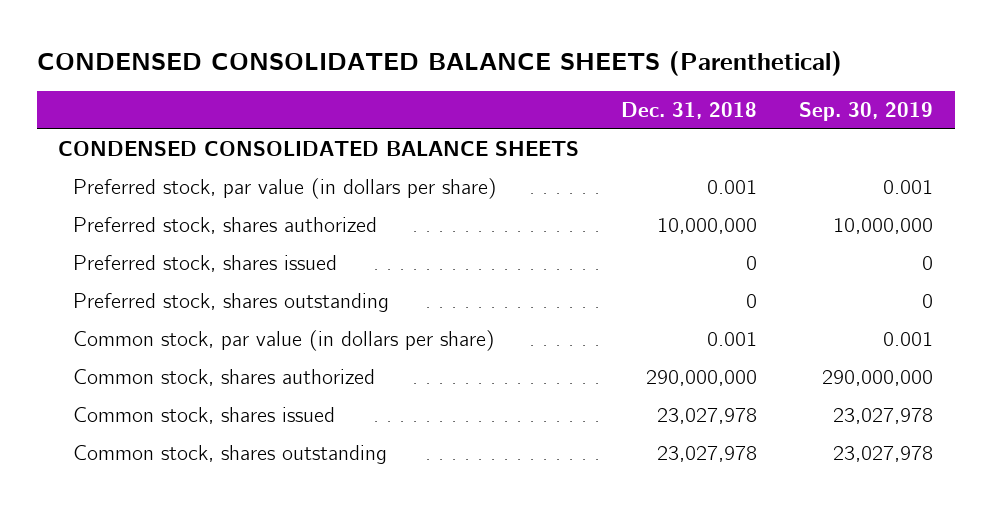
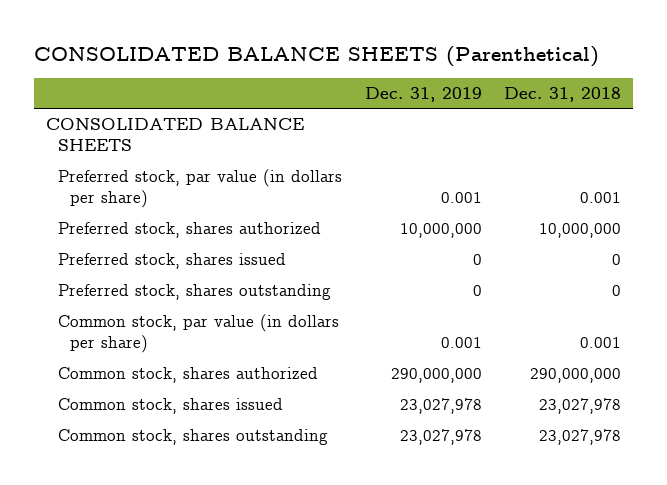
[37,51,843,77] CONDENSED CONSOLIDATED BALANCE SHEETS (Parenthetical) -> [34,45,600,67] CONSOLIDATED BALANCE SHEETS (Parenthetical)
[799,102,934,122] Sep. 30, 2019 -> none
none -> [364,86,482,102] Dec. 31, 2019
[58,141,580,157] CONDENSED CONSOLIDATED BALANCE SHEETS -> [45,118,304,152] CONSOLIDATED BALANCE SHEETS

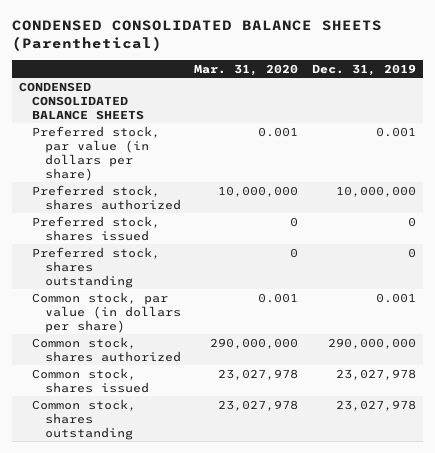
[34,45,600,67] CONSOLIDATED BALANCE SHEETS (Parenthetical) -> [12,20,383,52] CONDENSED CONSOLIDATED BALANCE SHEETS (Parenthetical)
[504,86,622,102] Dec. 31, 2018 -> none
none -> [194,63,299,76] Mar. 31, 2020
[45,118,304,152] CONSOLIDATED BALANCE SHEETS -> [19,81,144,120] CONDENSED CONSOLIDATED BALANCE SHEETS

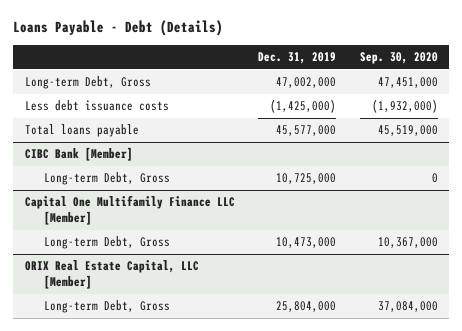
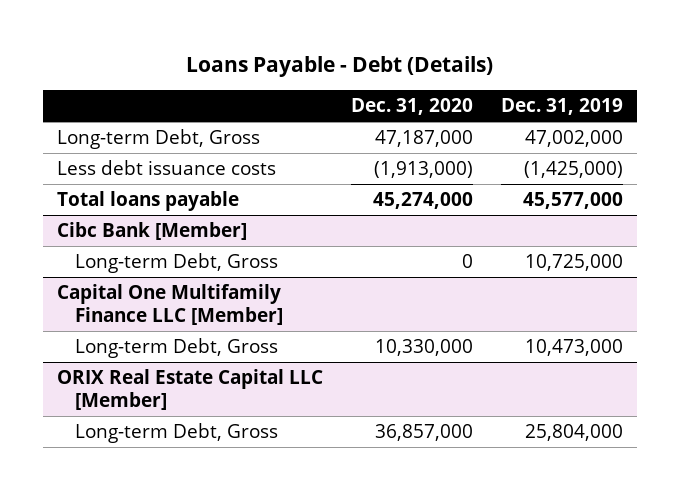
[359,52,438,65] Sep. 30, 2020 -> none
none -> [350,98,473,116] Dec. 31, 2020
[24,147,133,162] CIBC Bank [Member] -> [57,222,248,241] Cibc Bank [Member]
[24,260,199,290] ORIX Real Estate Capital, LLC [Member] -> [57,369,324,410] ORIX Real Estate Capital LLC [Member]

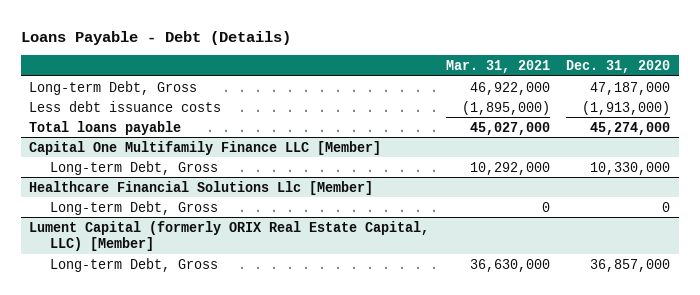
[500,98,623,116] Dec. 31, 2019 -> none
none -> [445,59,550,73] Mar. 31, 2021
[57,222,248,241] Cibc Bank [Member] -> none
[75,253,279,274] Long-term Debt, Gross -> none
none -> [29,180,374,195] Healthcare Financial Solutions Llc [Member]
none -> [50,200,219,215] Long-term Debt, Gross
[57,369,324,410] ORIX Real Estate Capital LLC [Member] -> [29,220,430,251] Lument Capital (formerly ORIX Real Estate Capital, LLC) [Member]

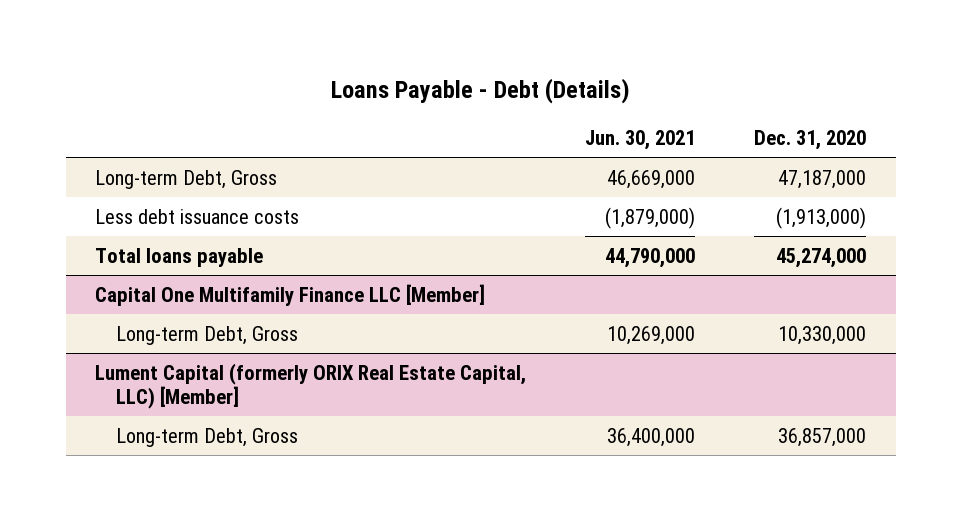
[445,59,550,73] Mar. 31, 2021 -> none
none -> [585,130,696,151] Jun. 30, 2021
[29,180,374,195] Healthcare Financial Solutions Llc [Member] -> none
[50,200,219,215] Long-term Debt, Gross -> none

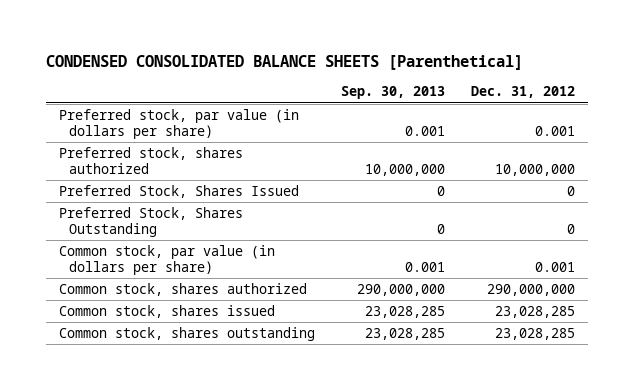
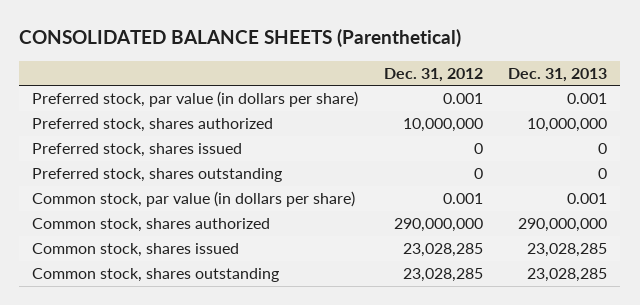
[45,54,523,70] CONDENSED CONSOLIDATED BALANCE SHEETS [Parenthetical] -> [19,29,462,48] CONSOLIDATED BALANCE SHEETS (Parenthetical)
[340,86,445,100] Sep. 30, 2013 -> none
none -> [508,67,608,82] Dec. 31, 2013
[58,185,299,199] Preferred Stock, Shares Issued -> [32,143,243,158] Preferred stock, shares issued
[58,207,243,237] Preferred Stock, Shares Outstanding -> [32,168,283,183] Preferred stock, shares outstanding

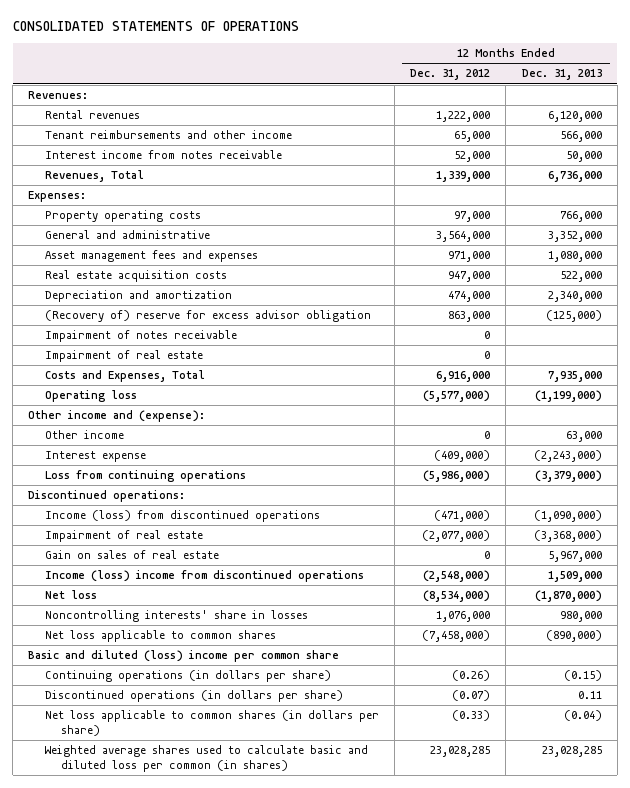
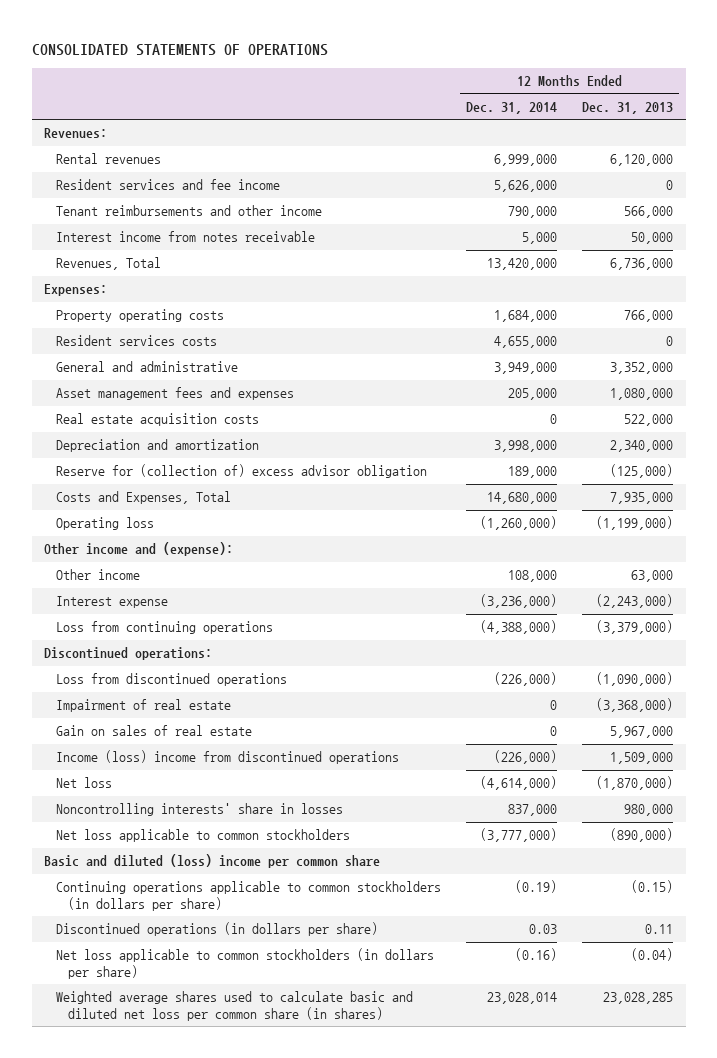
[410,69,491,81] Dec. 31, 2012 -> none
none -> [466,101,558,114] Dec. 31, 2014
none -> [55,179,280,191] Resident services and fee income
none -> [55,335,217,347] Resident services costs
[44,330,237,343] Impairment of notes receivable -> none
[44,350,203,363] Impairment of real estate -> none
[44,310,371,323] (Recovery of) reserve for excess advisor obligation -> [55,464,427,479] Reserve for (collection of) excess advisor obligation
[44,510,320,523] Income (loss) from discontinued operations -> [55,673,287,687] Loss from discontinued operations
[44,630,276,643] Net loss applicable to common shares -> [55,829,350,843] Net loss applicable to common stockholders
[44,670,331,683] Continuing operations (in dollars per share) -> [55,881,441,911] Continuing operations applicable to common stockholders (in dollars per share)
[44,710,379,736] Net loss applicable to common shares (in dollars per share) -> [55,948,434,979] Net loss applicable to common stockholders (in dollars per share)
[44,745,368,772] Weighted average shares used to calculate basic and diluted loss per common (in shares) -> [55,991,413,1021] Weighted average shares used to calculate basic and diluted net loss per common share (in shares)

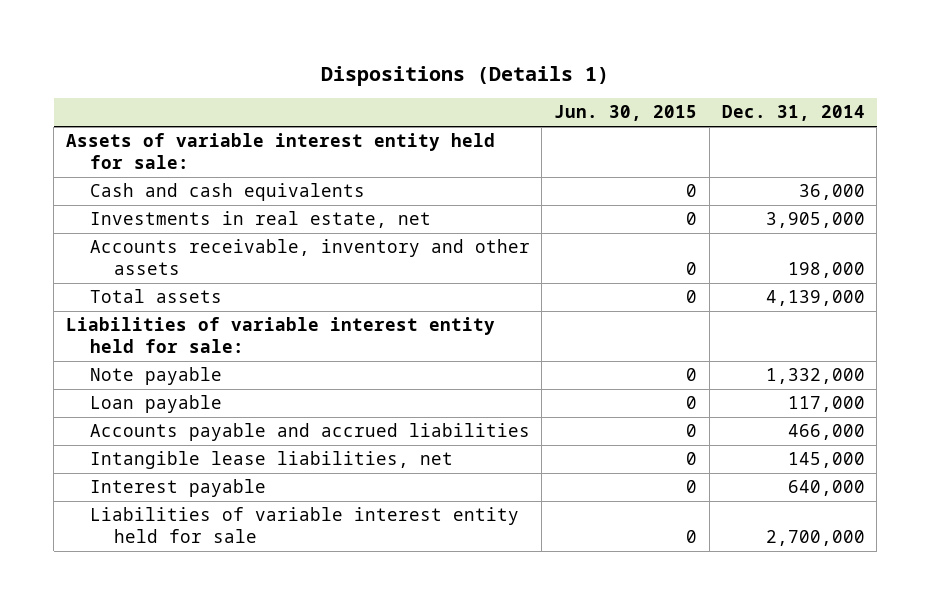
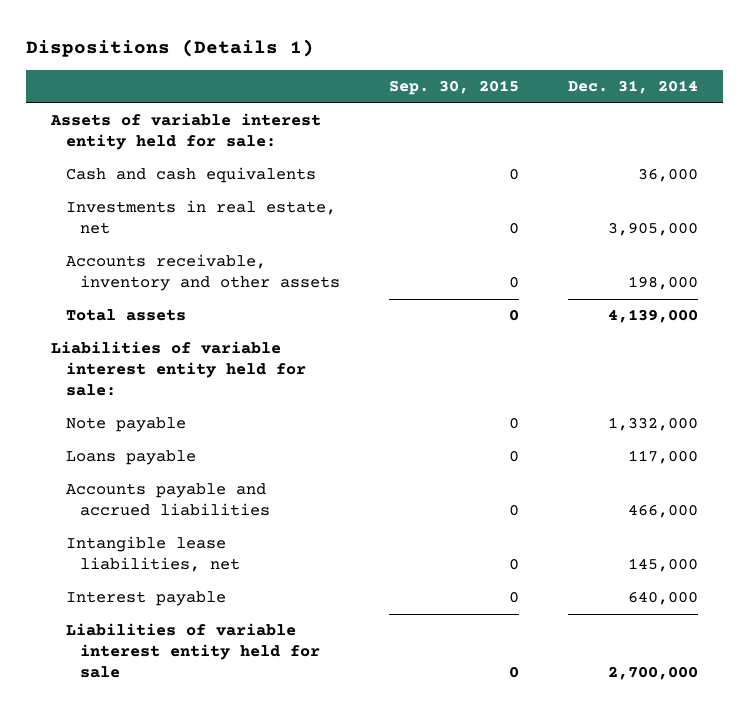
[554,105,698,122] Jun. 30, 2015 -> none
none -> [389,80,520,96] Sep. 30, 2015
[89,395,222,414] Loan payable -> [65,450,196,466] Loans payable

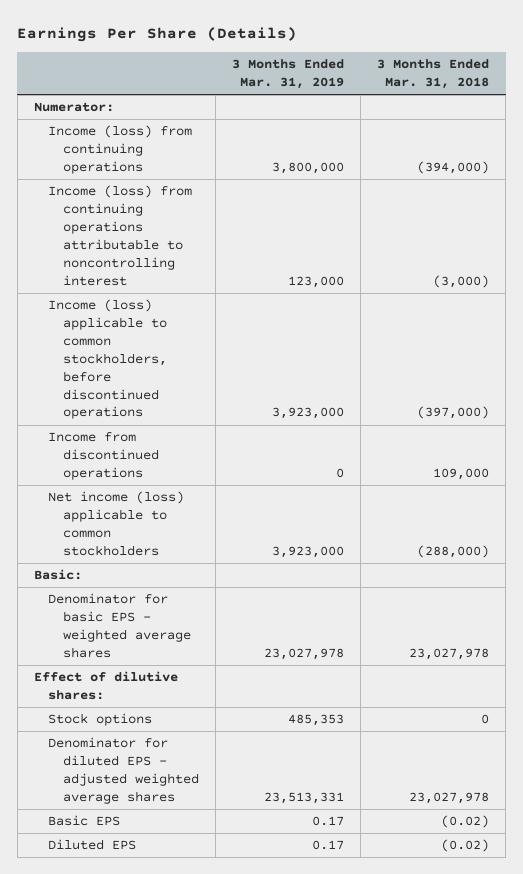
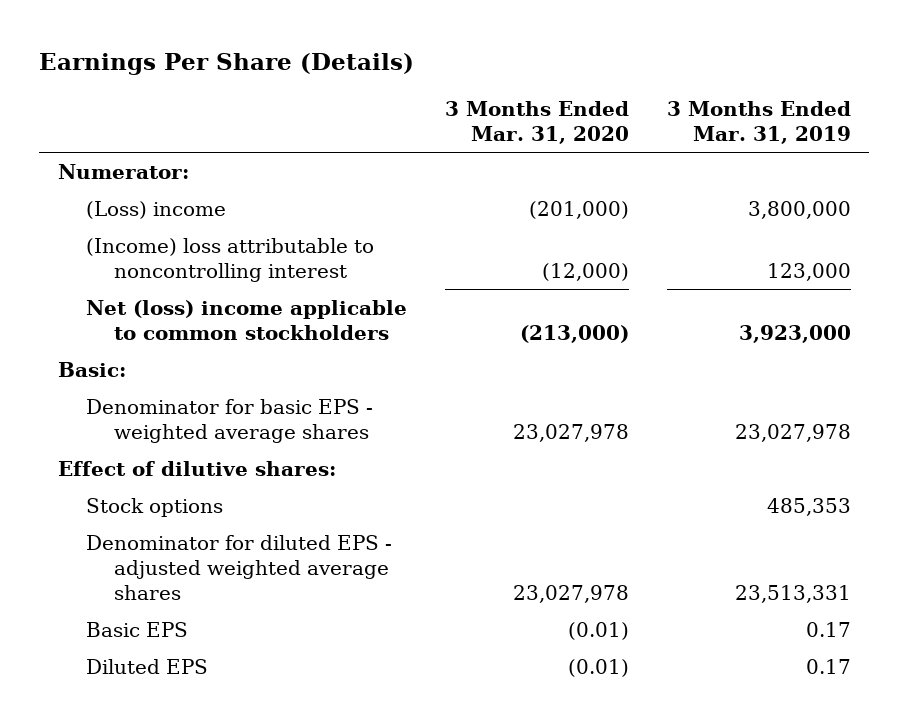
[377,59,490,90] 3 Months Ended Mar. 31, 2018 -> none
none -> [444,100,629,145] 3 Months Ended Mar. 31, 2020
[48,299,168,420] Income (loss) applicable to common stockholders, before discontinued operations -> none
[48,432,160,481] Income from discontinued operations -> none
[48,125,193,175] Income (loss) from continuing operations -> [86,200,227,219] (Loss) income
[48,185,193,286] Income (loss) from continuing operations attributable to noncontrolling interest -> [86,237,375,283] (Income) loss attributable to noncontrolling interest
[48,491,185,556] Net income (loss) applicable to common stockholders -> [86,299,408,341] Net (loss) income applicable to common stockholders

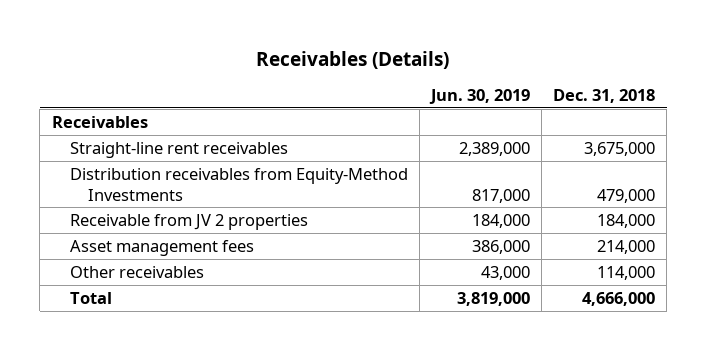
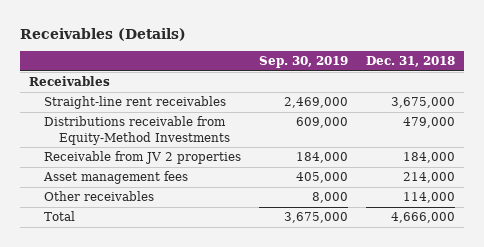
[428,89,530,105] Jun. 30, 2019 -> none
none -> [258,56,348,69] Sep. 30, 2019
[69,167,408,201] Distribution receivables from Equity-Method Investments -> [43,116,230,145] Distributions receivable from Equity-Method Investments

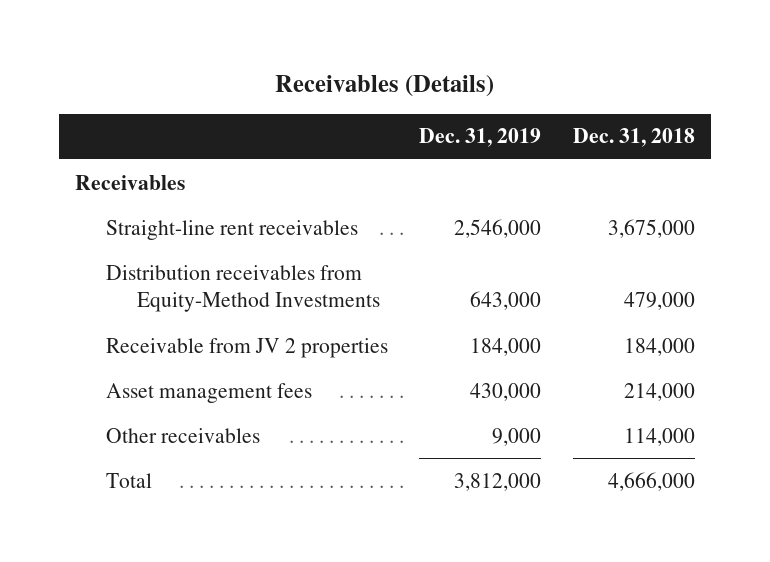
[258,56,348,69] Sep. 30, 2019 -> none
none -> [419,128,542,148] Dec. 31, 2019
[43,116,230,145] Distributions receivable from Equity-Method Investments -> [105,264,381,313] Distribution receivables from Equity-Method Investments

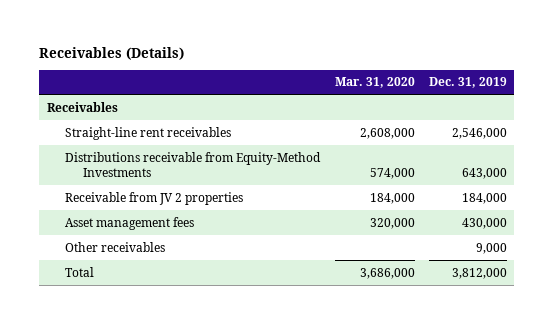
[572,128,695,148] Dec. 31, 2018 -> none
none -> [334,77,415,89] Mar. 31, 2020
[105,264,381,313] Distribution receivables from Equity-Method Investments -> [65,151,322,177] Distributions receivable from Equity-Method Investments

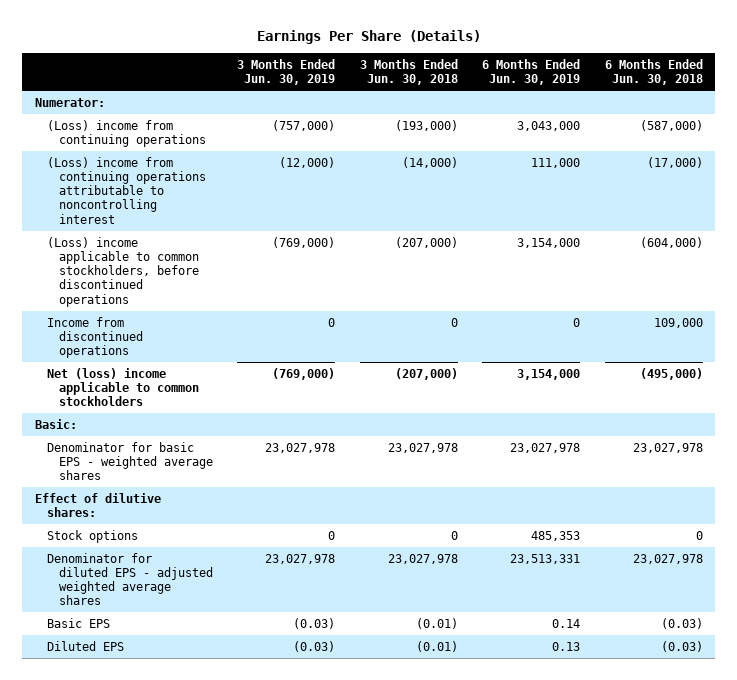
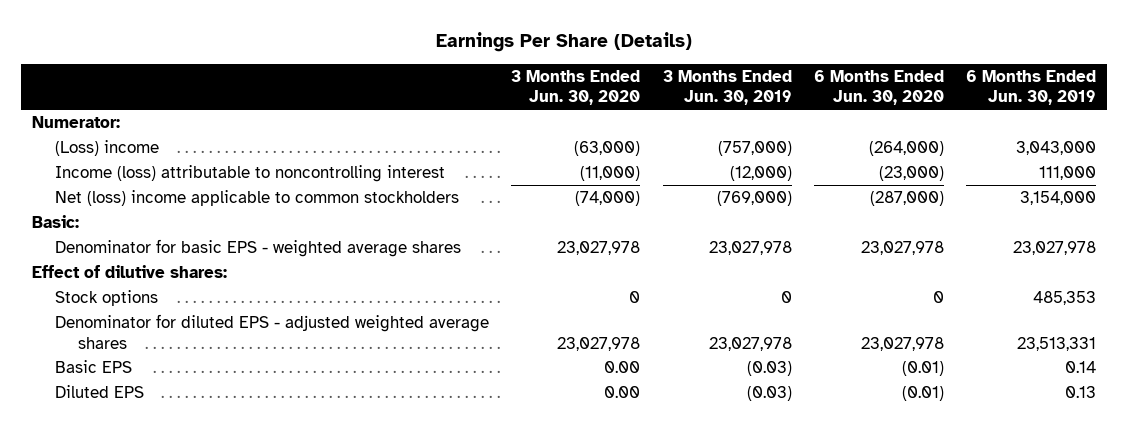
[359,58,458,86] 3 Months Ended Jun. 30, 2018 -> none
[604,58,703,86] 6 Months Ended Jun. 30, 2018 -> none
none -> [511,70,641,106] 3 Months Ended Jun. 30, 2020
none -> [813,70,944,106] 6 Months Ended Jun. 30, 2020
[46,236,199,307] (Loss) income applicable to common stockholders, before discontinued operations -> none
[46,316,143,359] Income from discontinued operations -> none
[46,119,206,147] (Loss) income from continuing operations -> [55,140,160,157] (Loss) income
[46,156,206,224] (Loss) income from continuing operations attributable to noncontrolling interest -> [55,165,446,183] Income (loss) attributable to noncontrolling interest

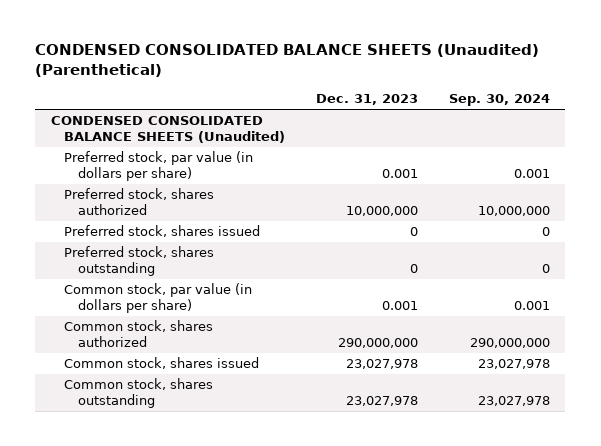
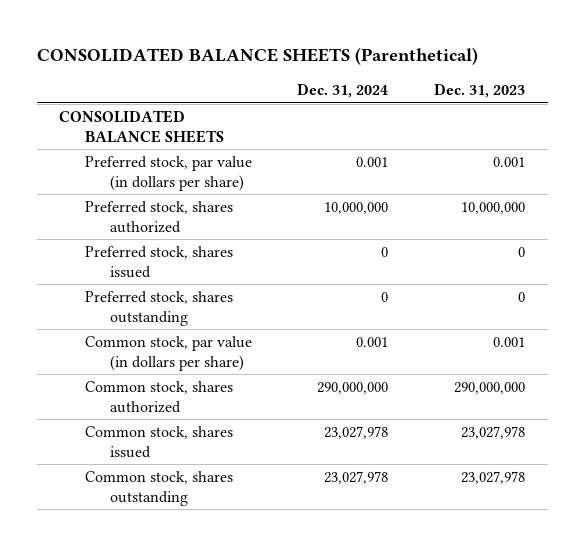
[35,44,540,78] CONDENSED CONSOLIDATED BALANCE SHEETS (Unaudited) (Parenthetical) -> [36,47,478,66] CONSOLIDATED BALANCE SHEETS (Parenthetical)
[448,94,550,107] Sep. 30, 2024 -> none
none -> [297,83,389,99] Dec. 31, 2024
[50,116,286,143] CONDENSED CONSOLIDATED BALANCE SHEETS (Unaudited) -> [59,110,224,143] CONSOLIDATED BALANCE SHEETS

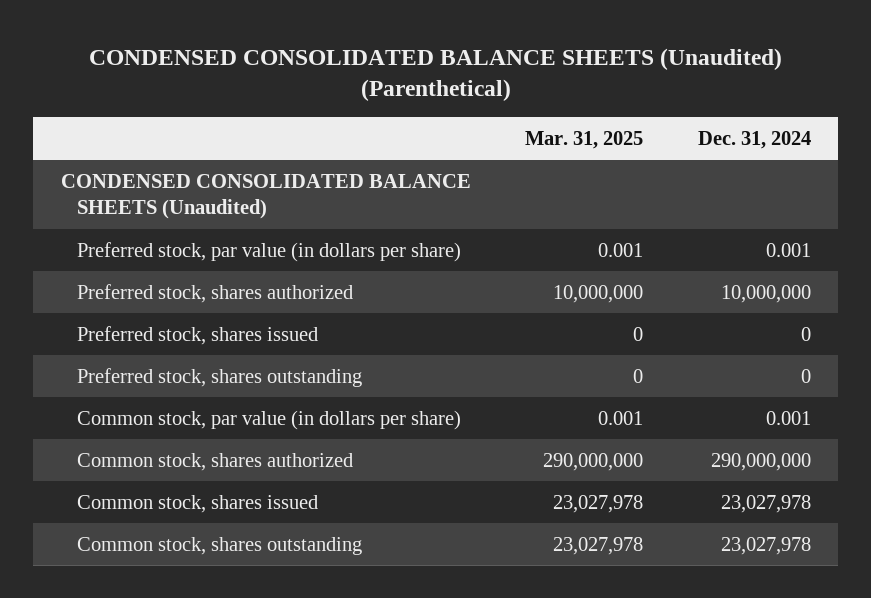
[36,47,478,66] CONSOLIDATED BALANCE SHEETS (Parenthetical) -> [88,47,782,102] CONDENSED CONSOLIDATED BALANCE SHEETS (Unaudited) (Parenthetical)
[433,83,525,99] Dec. 31, 2023 -> none
none -> [525,130,644,149] Mar. 31, 2025
[59,110,224,143] CONSOLIDATED BALANCE SHEETS -> [60,173,471,220] CONDENSED CONSOLIDATED BALANCE SHEETS (Unaudited)

